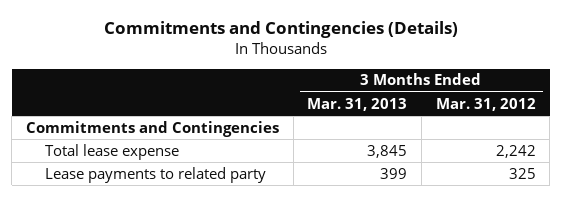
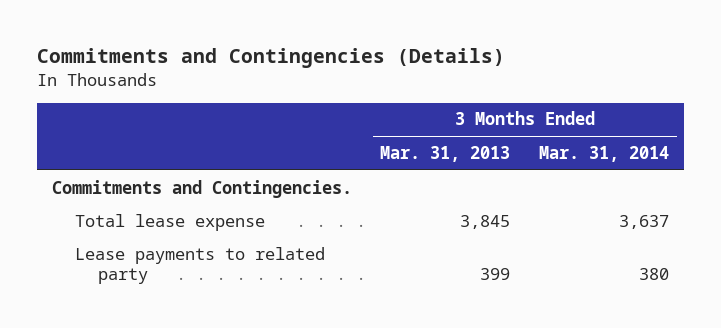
[435,97,536,111] Mar. 31, 2012 -> none
none -> [539,145,670,162] Mar. 31, 2014
[25,120,279,137] Commitments and Contingencies -> [51,179,352,198] Commitments and Contingencies.

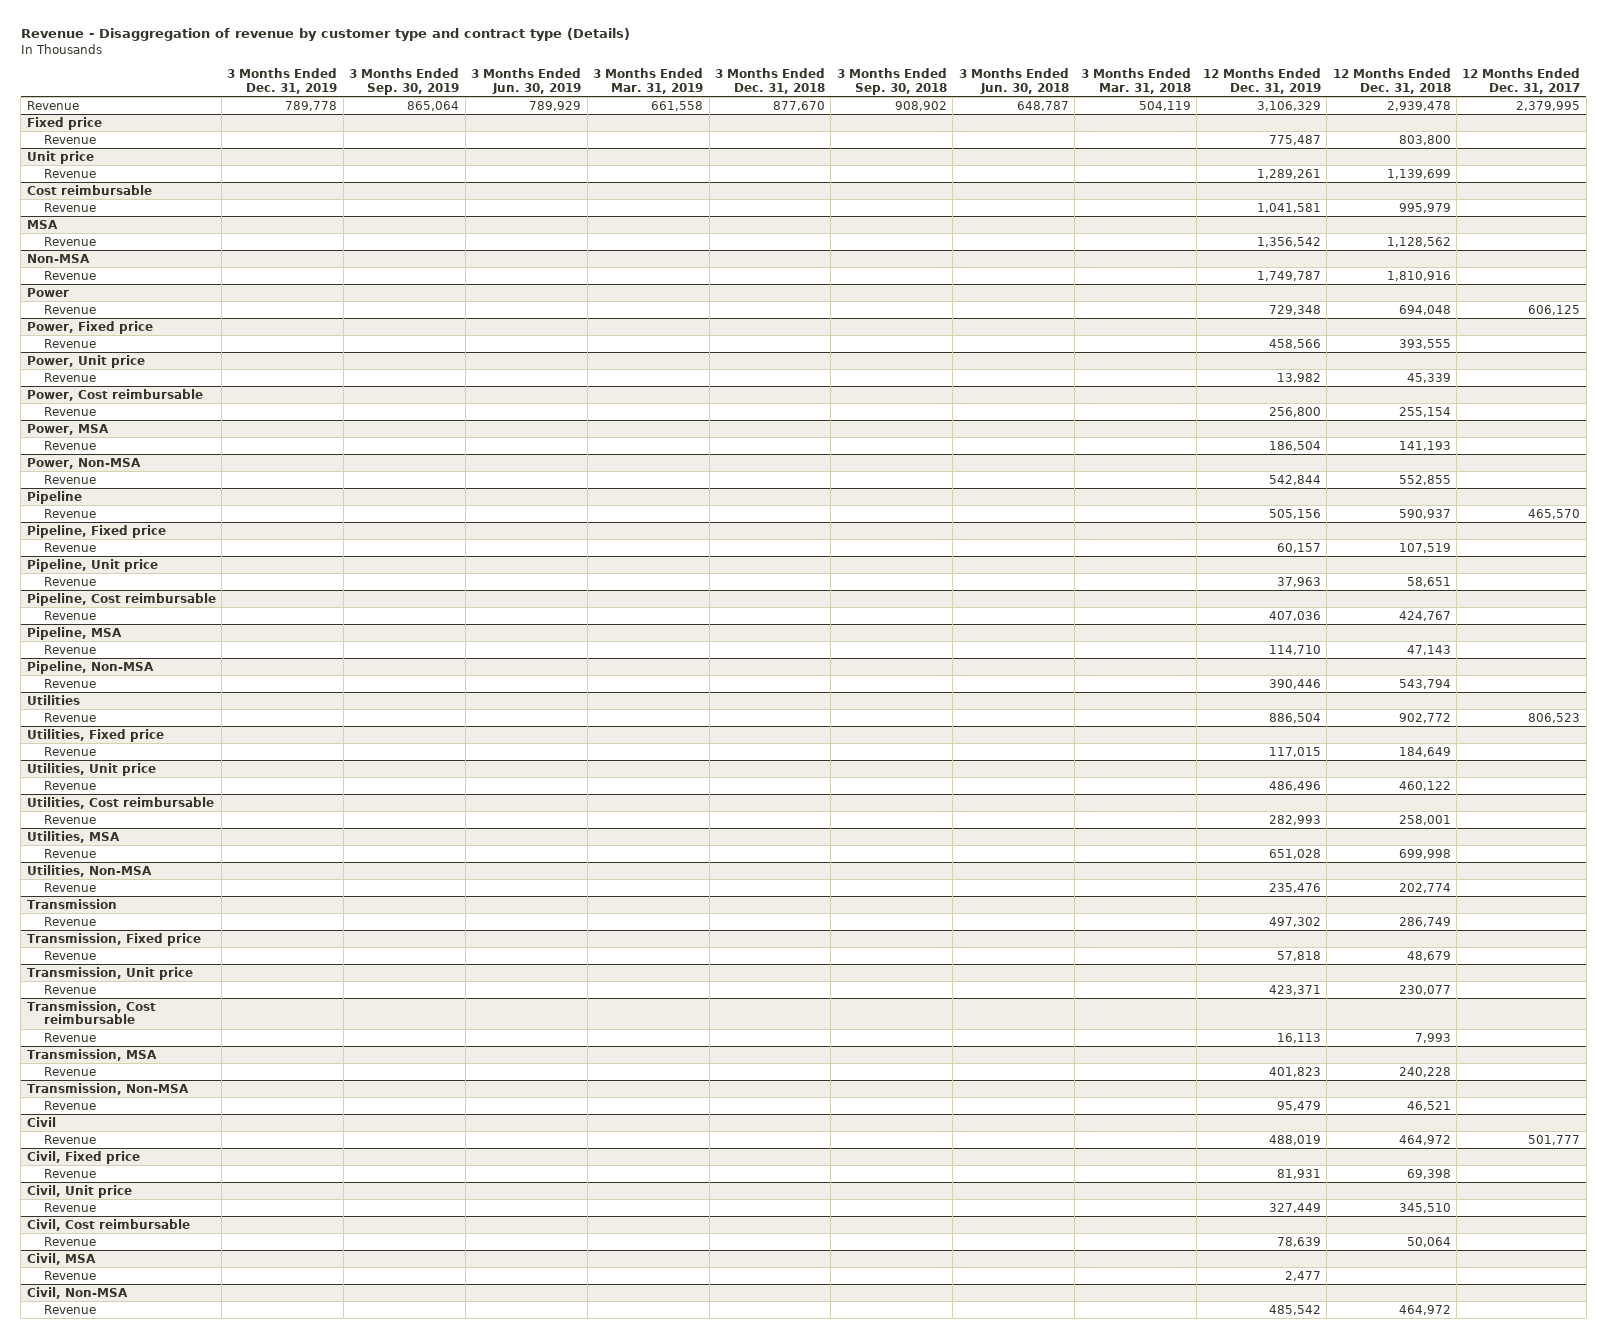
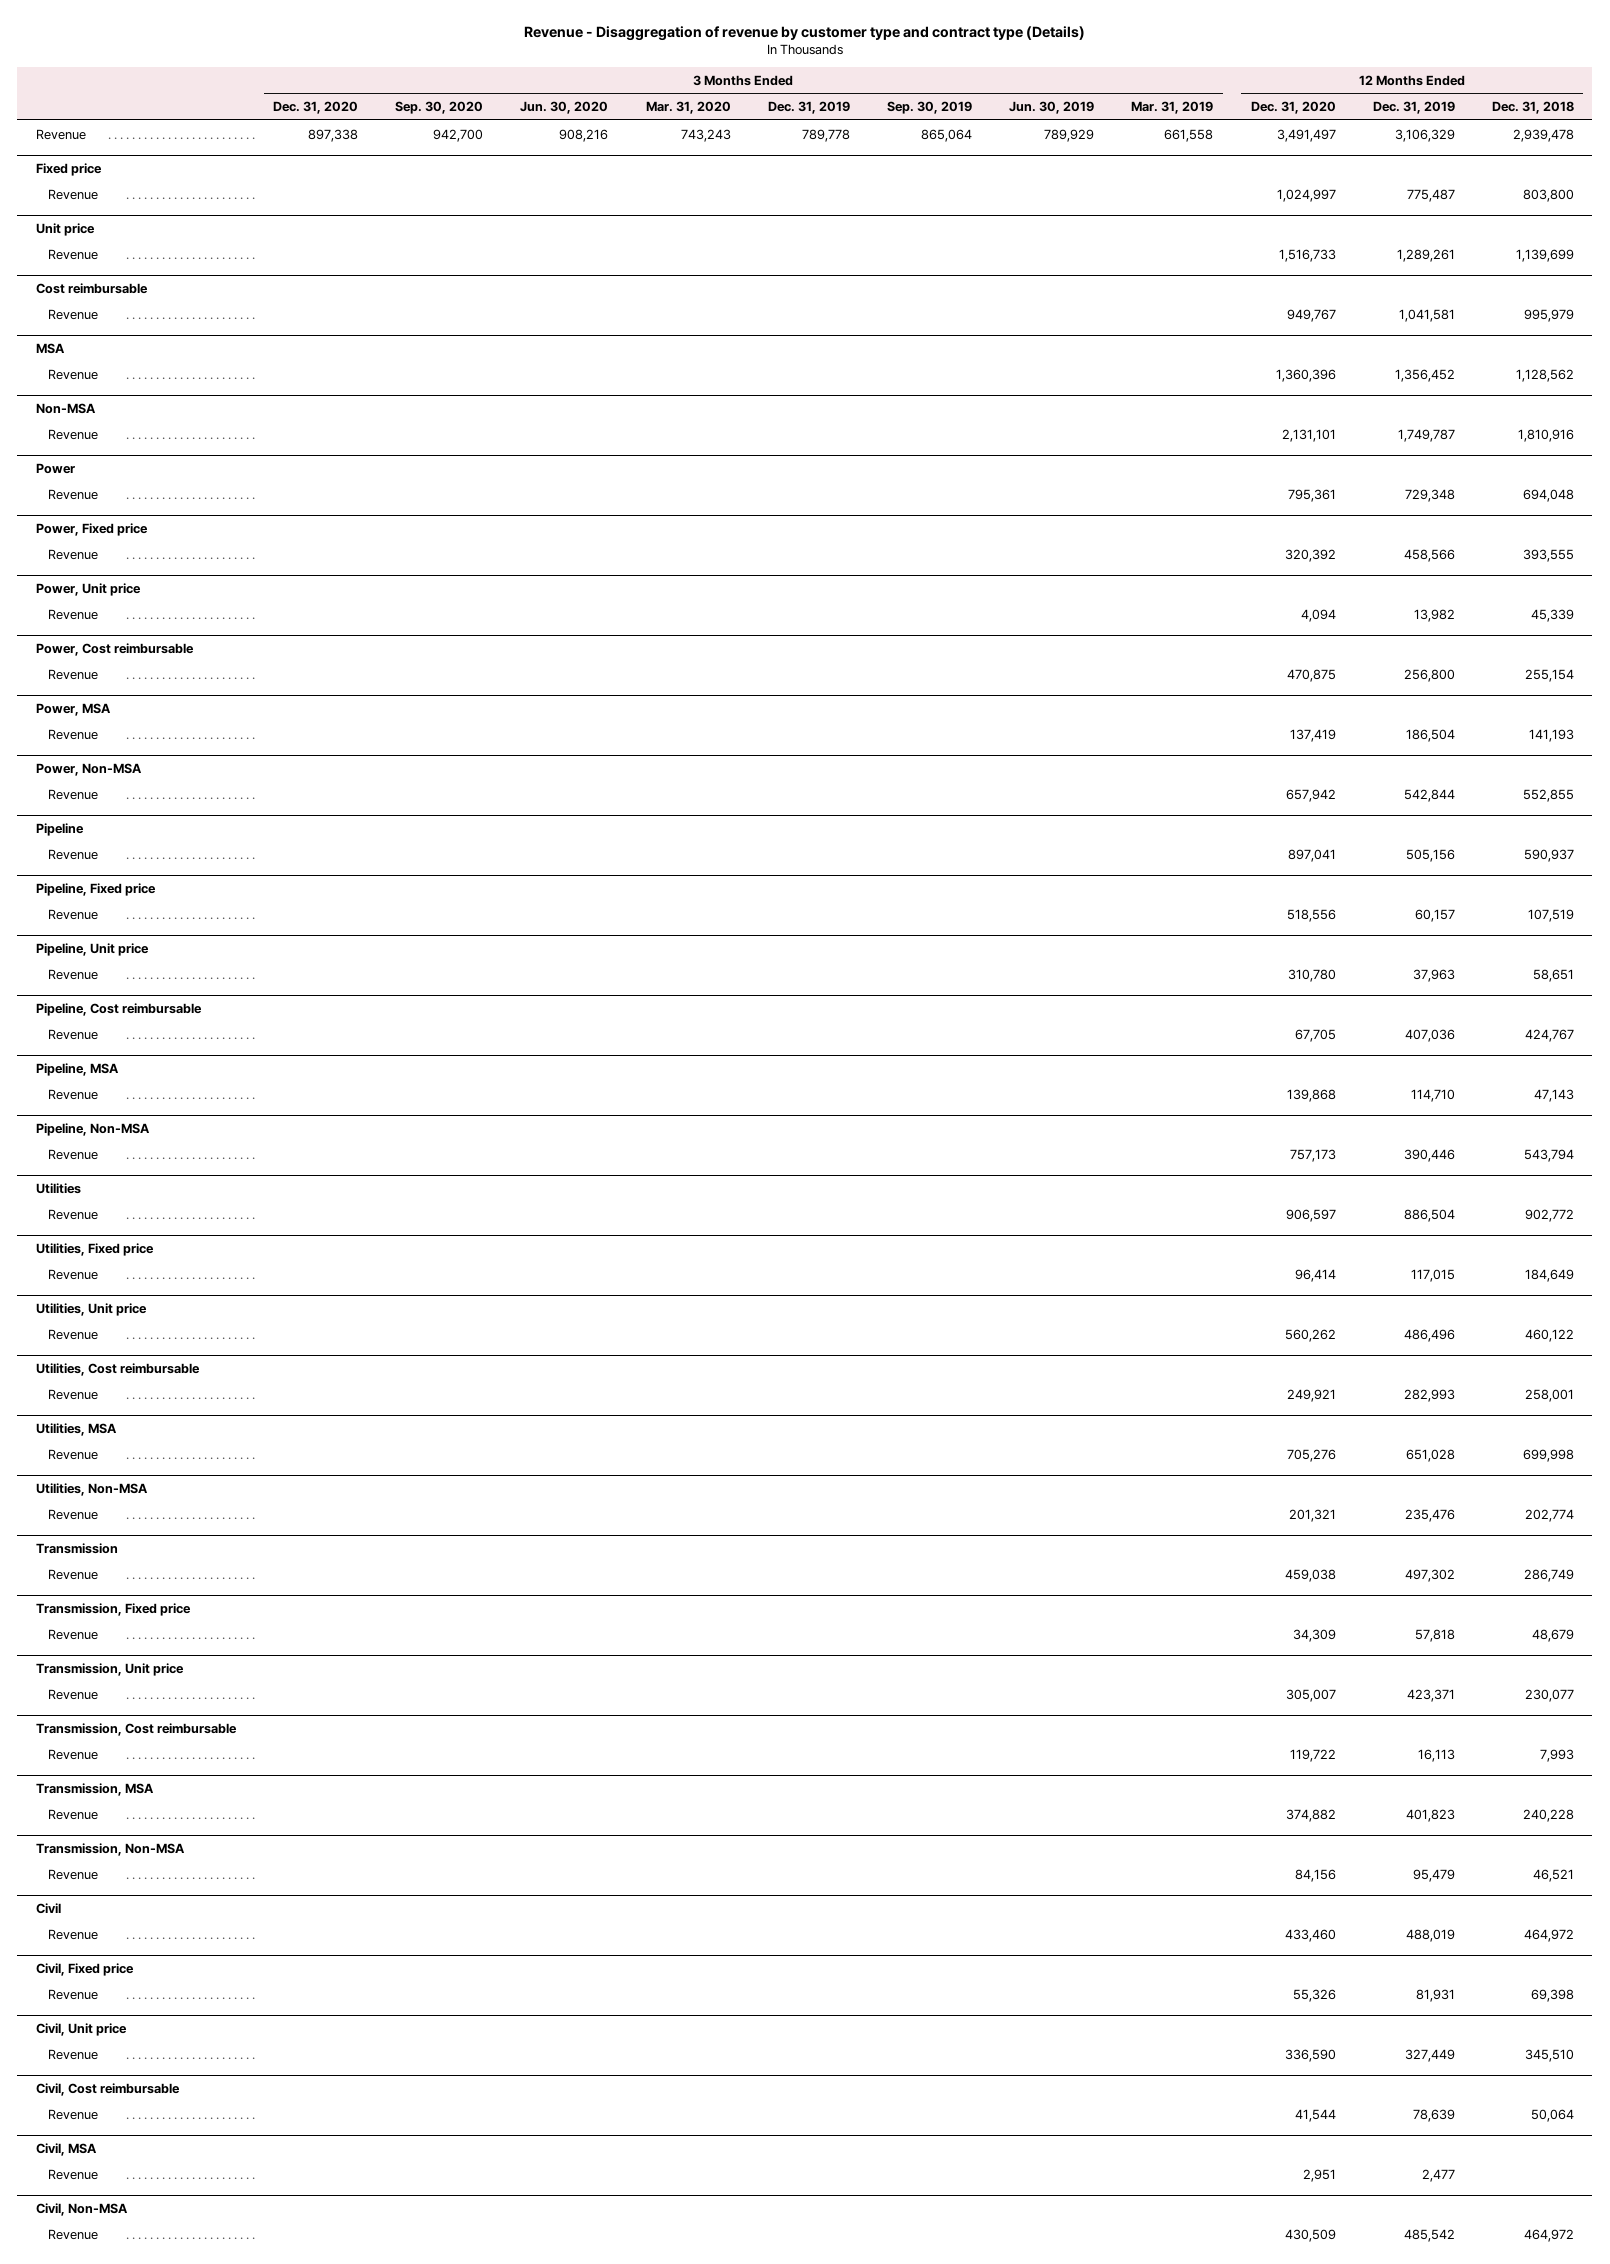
[715,68,826,94] 3 Months Ended Dec. 31, 2018 -> none
[836,68,947,95] 3 Months Ended Sep. 30, 2018 -> none
[958,68,1069,94] 3 Months Ended Jun. 30, 2018 -> none
[1080,68,1191,94] 3 Months Ended Mar. 31, 2018 -> none
[1462,68,1581,94] 12 Months Ended Dec. 31, 2017 -> none
none -> [273,101,359,115] Dec. 31, 2020
none -> [395,101,484,115] Sep. 30, 2020
none -> [520,101,609,115] Jun. 30, 2020
none -> [645,101,731,115] Mar. 31, 2020
none -> [1250,101,1336,115] Dec. 31, 2020
[1256,236,1321,247] 1,356,542 -> [1394,368,1455,382] 1,356,452

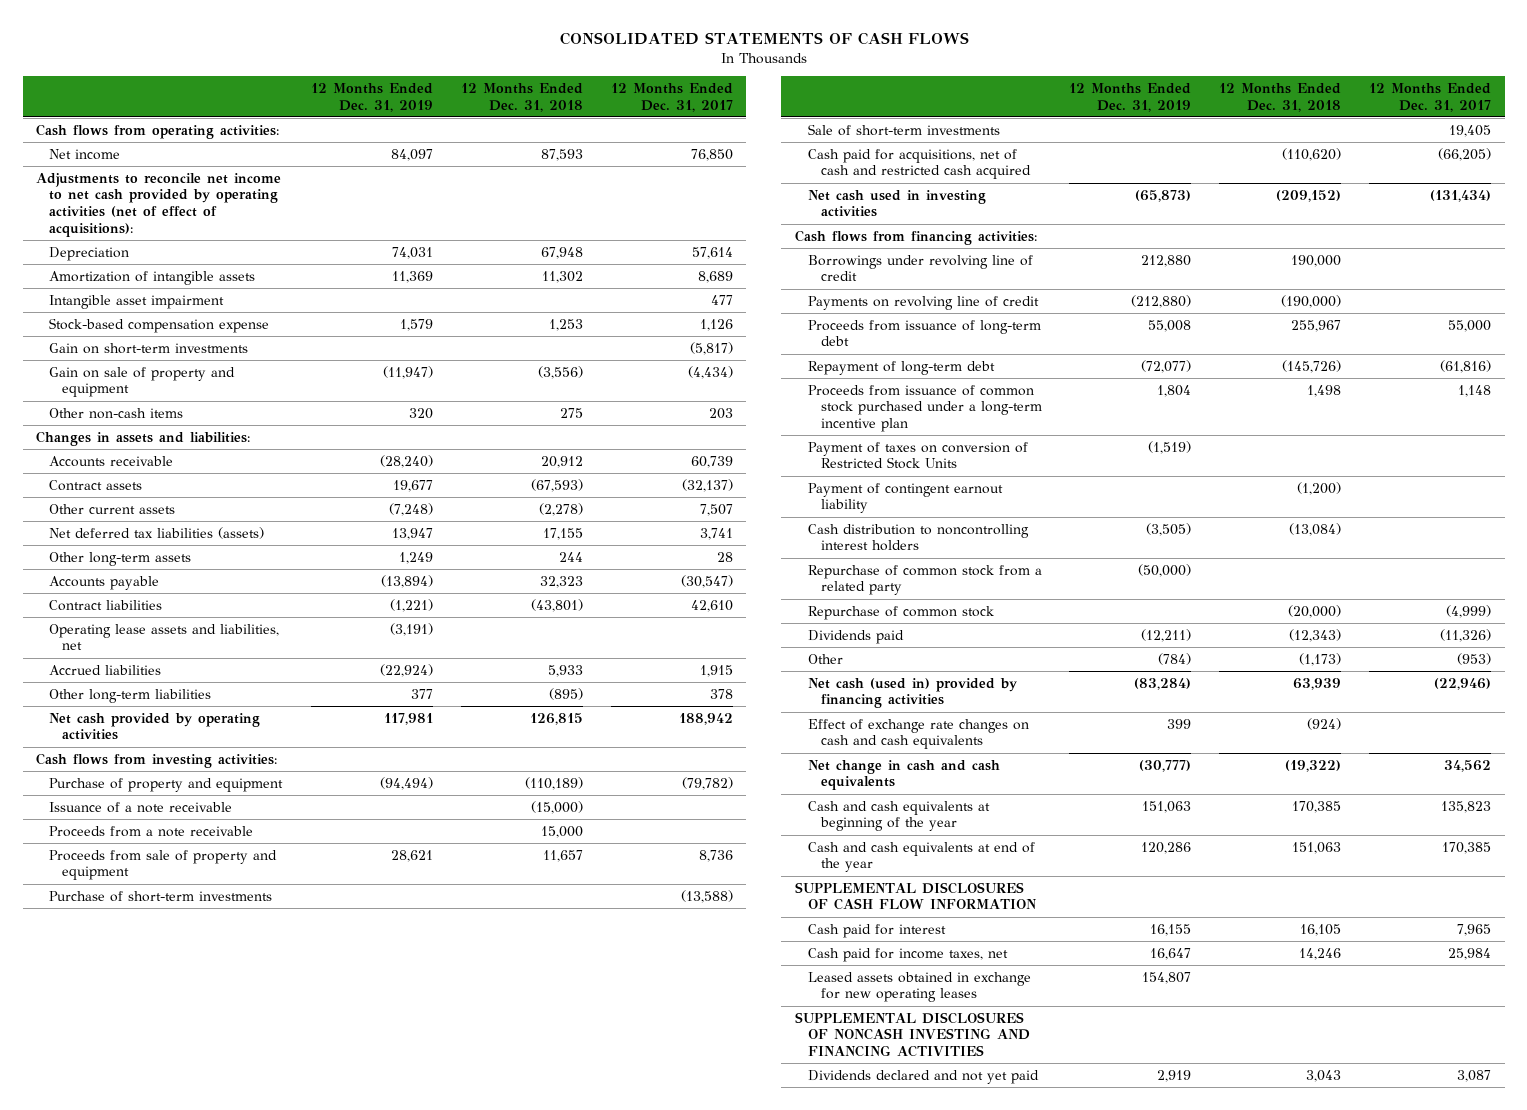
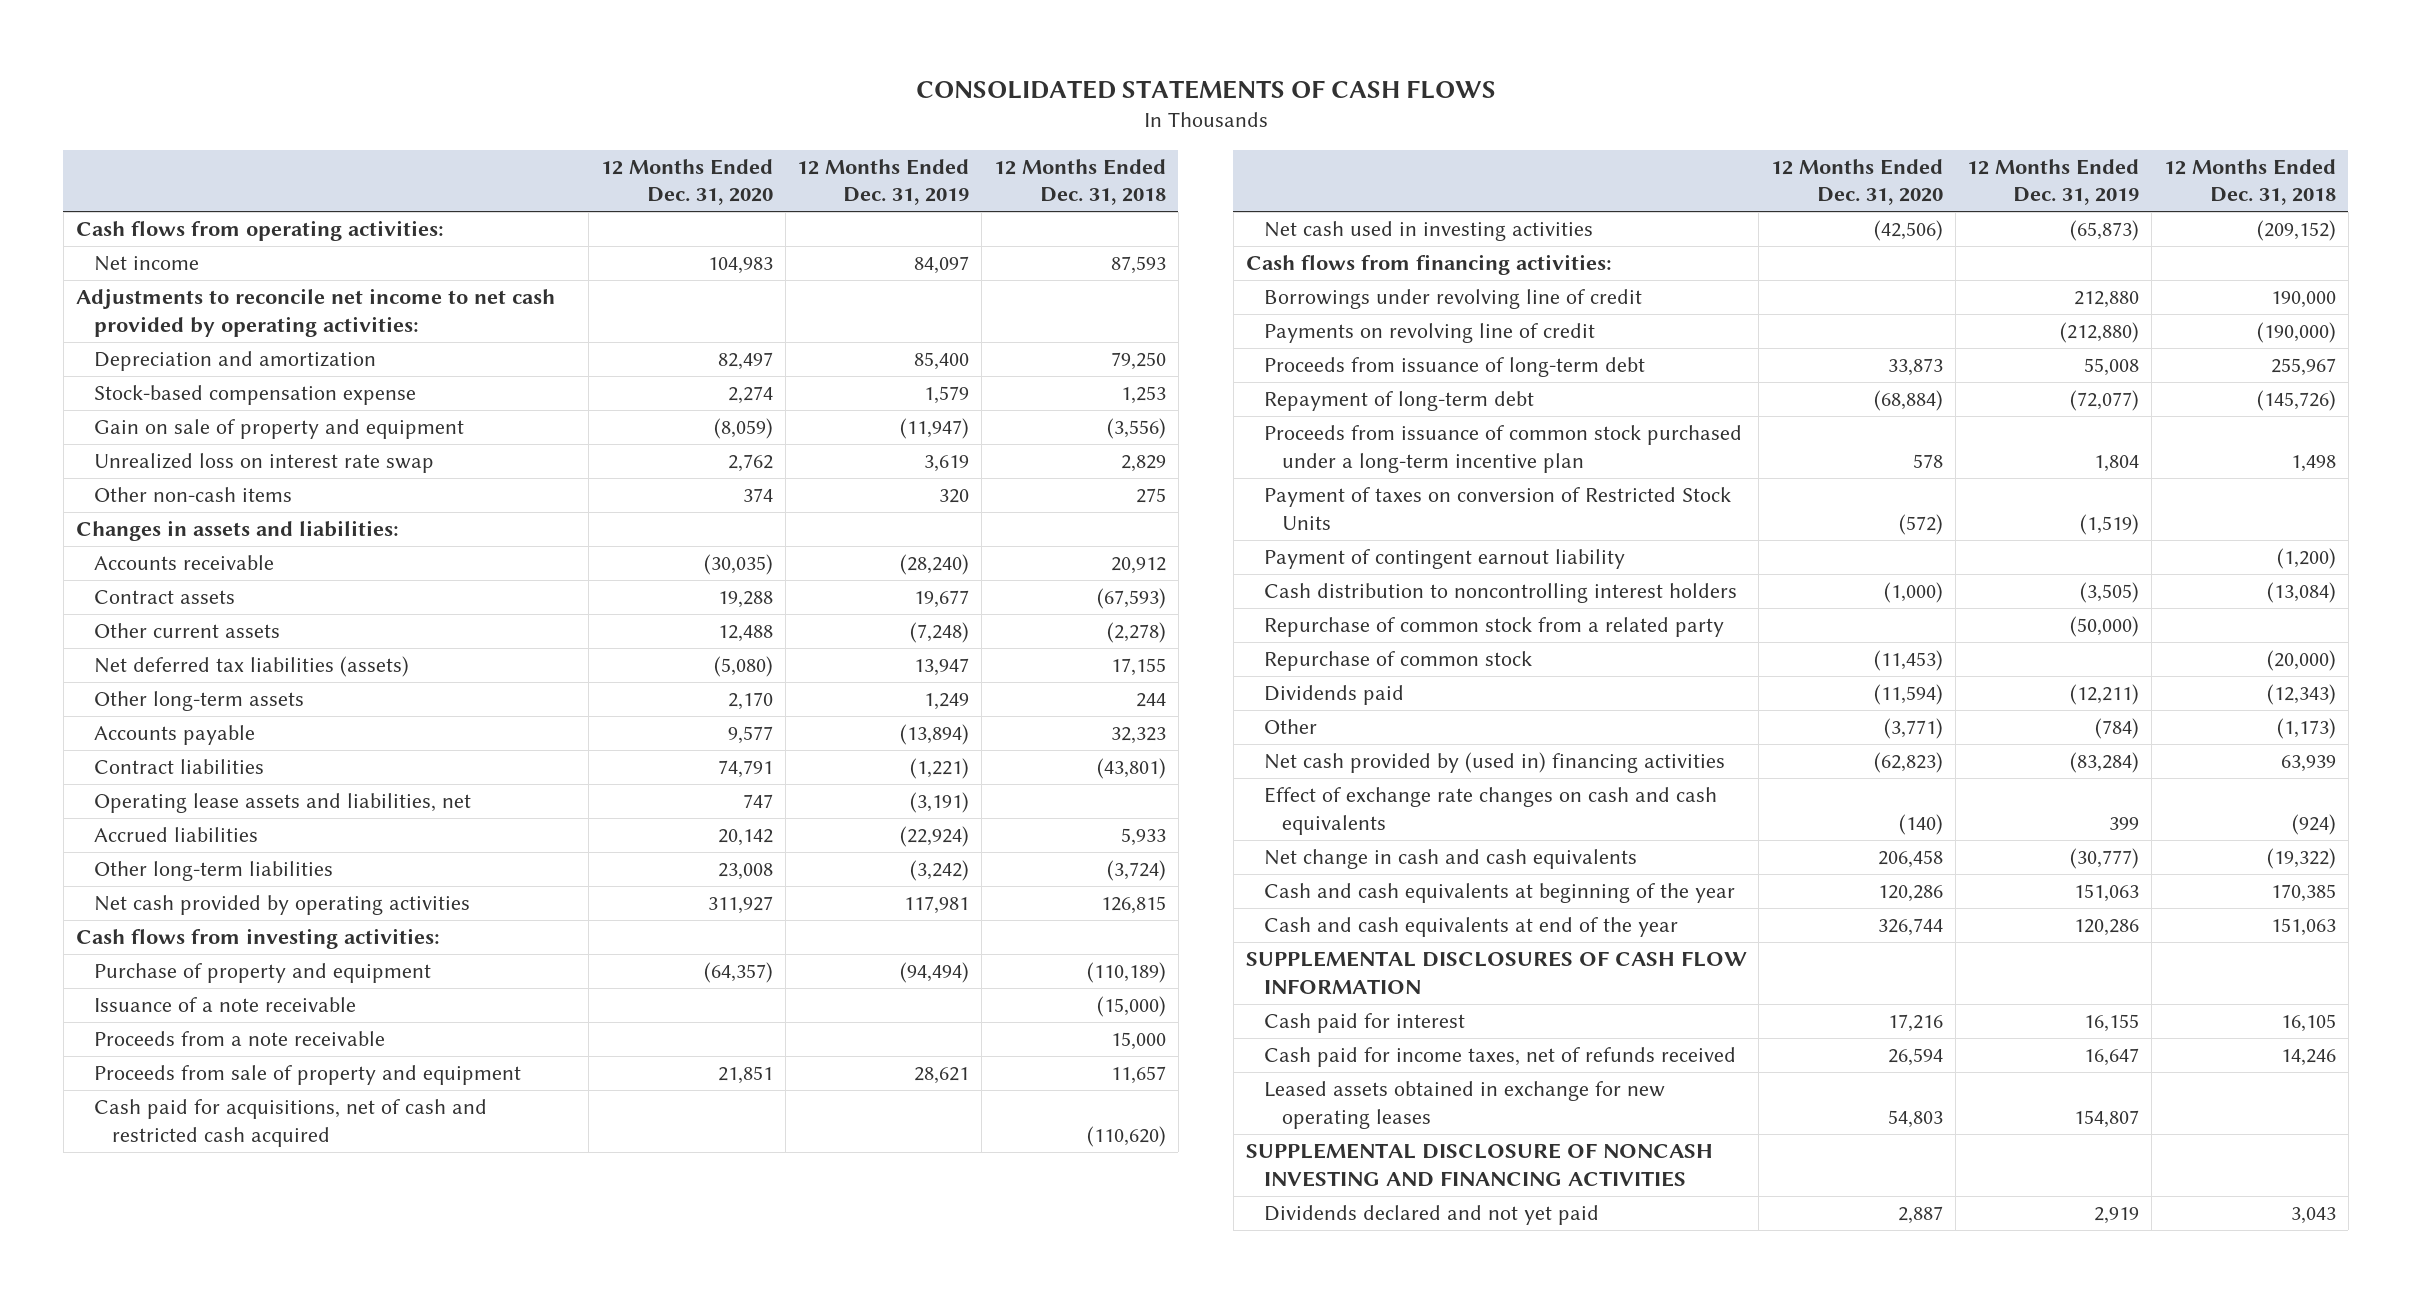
[610,82,733,112] 12 Months Ended Dec. 31, 2017 -> none
none -> [600,158,773,206] 12 Months Ended Dec. 31, 2020
[49,246,130,261] Depreciation -> none
[49,270,256,285] Amortization of intangible assets -> none
[49,294,225,309] Intangible asset impairment -> none
[36,172,282,238] Adjustments to reconcile net income to net cash provided by operating activities (net of effect of acquisitions): -> [75,288,555,337] Adjustments to reconcile net income to net cash provided by operating activities:
none -> [93,351,376,372] Depreciation and amortization
[49,342,249,354] Gain on short-term investments -> none
none -> [93,453,434,474] Unrealized loss on interest rate swap
[411,688,434,699] 377 -> [910,860,970,882] (3,242)
[548,687,583,700] (895) -> [1106,860,1166,882] (3,724)
[49,890,273,902] Purchase of short-term investments -> none
[807,123,1000,136] Sale of short-term investments -> none
[807,677,1017,709] Net cash (used in) provided by financing activities -> [1263,752,1725,774] Net cash provided by (used in) financing activities
[807,947,1008,962] Cash paid for income taxes, net -> [1263,1047,1736,1068] Cash paid for income taxes, net of refunds received
[794,1011,1030,1058] SUPPLEMENTAL DISCLOSURES OF NONCASH INVESTING AND FINANCING ACTIVITIES -> [1245,1143,1713,1187] SUPPLEMENTAL DISCLOSURE OF NONCASH INVESTING AND FINANCING ACTIVITIES

